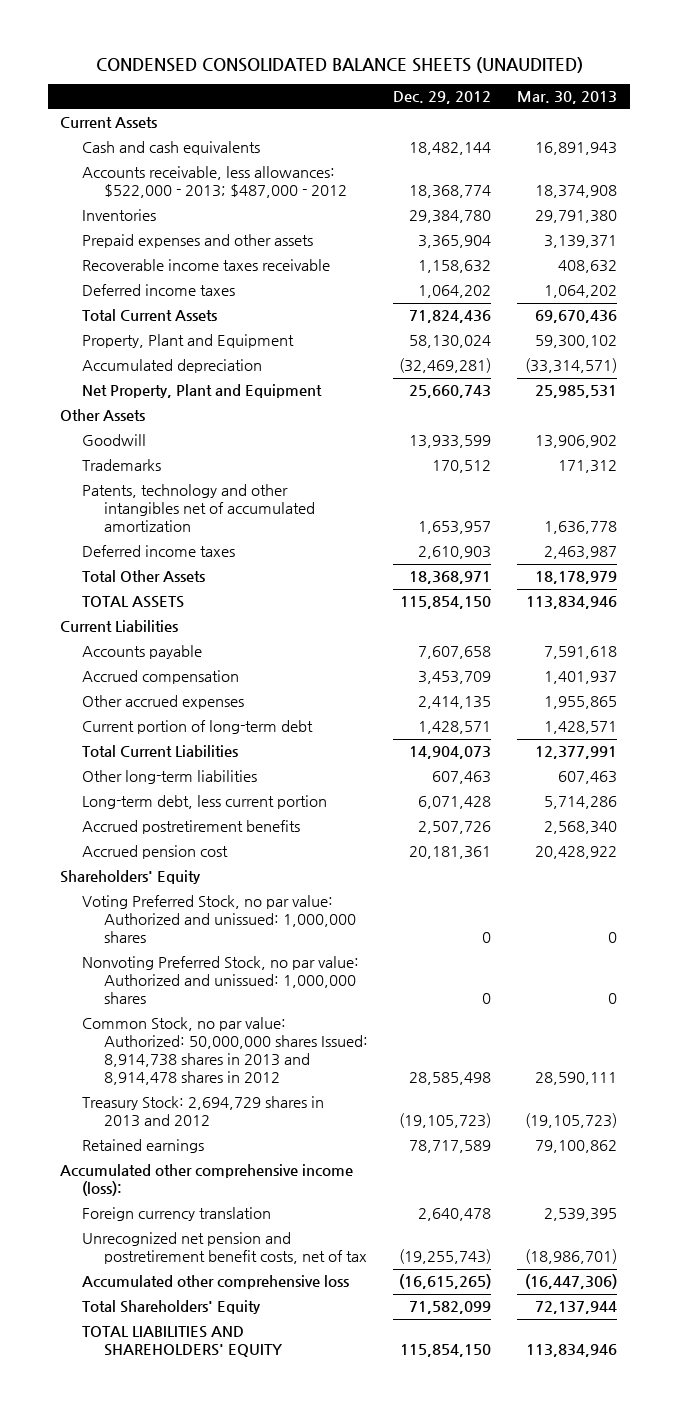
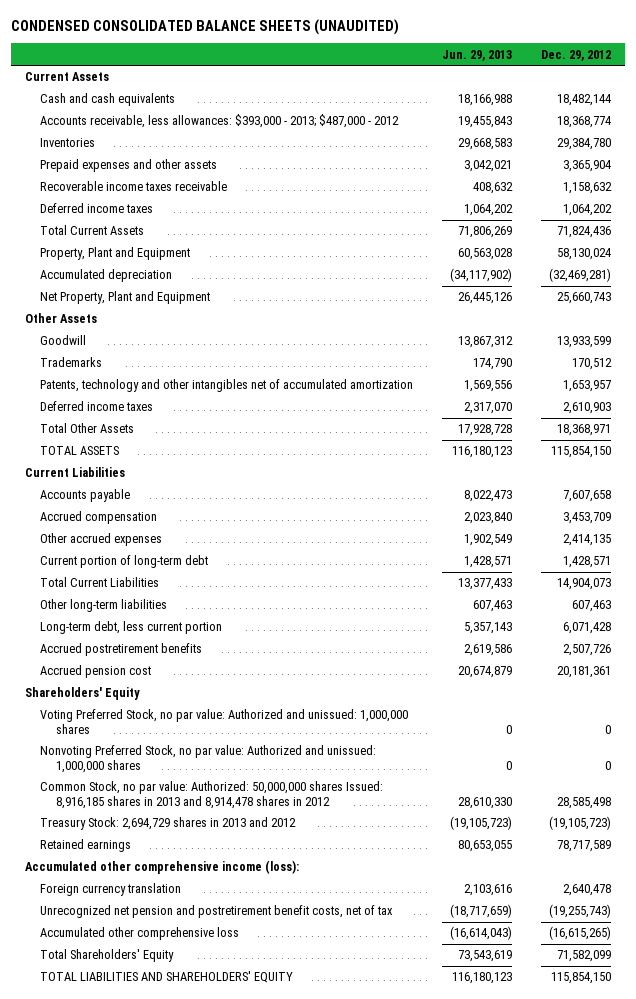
[516,91,617,105] Mar. 30, 2013 -> none
none -> [442,49,513,61] Jun. 29, 2013
[82,166,347,199] Accounts receivable, less allowances: $522,000 - 2013; $487,000 - 2012 -> [40,114,400,129] Accounts receivable, less allowances: $393,000 - 2013; $487,000 - 2012
[82,1017,368,1086] Common Stock, no par value: Authorized: 50,000,000 shares Issued: 8,914,738 shares in 2013 and 8,914,478 shares in 2012 -> [40,781,384,810] Common Stock, no par value: Authorized: 50,000,000 shares Issued: 8,916,185 shares in 2013 and 8,914,478 shares in 2012

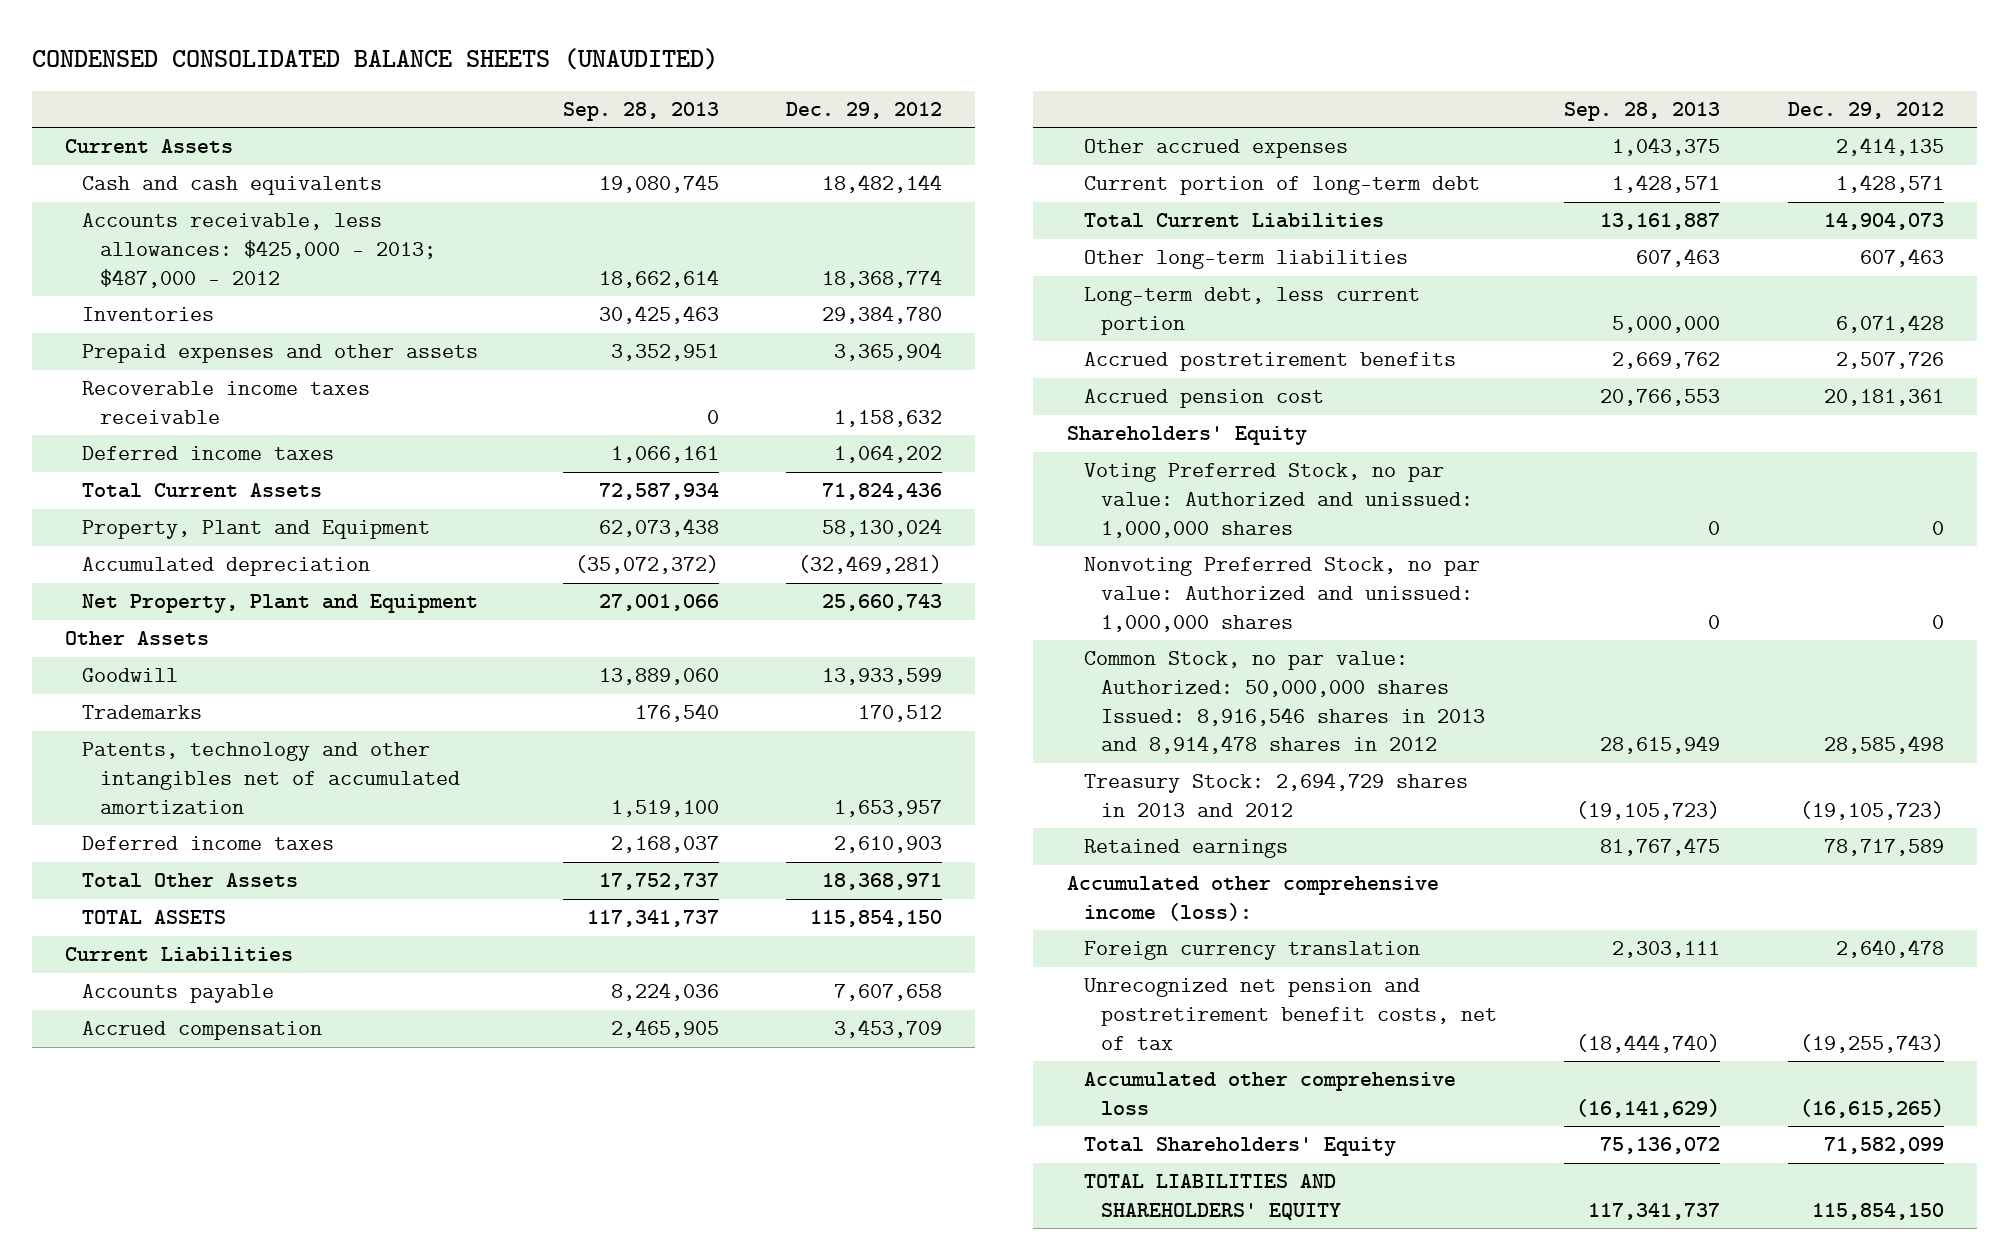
[442,49,513,61] Jun. 29, 2013 -> none
none -> [562,101,719,121] Sep. 28, 2013
[40,114,400,129] Accounts receivable, less allowances: $393,000 - 2013; $487,000 - 2012 -> [82,213,436,288] Accounts receivable, less allowances: $425,000 - 2013; $487,000 - 2012
[40,781,384,810] Common Stock, no par value: Authorized: 50,000,000 shares Issued: 8,916,185 shares in 2013 and 8,914,478 shares in 2012 -> [1084,651,1486,755] Common Stock, no par value: Authorized: 50,000,000 shares Issued: 8,916,546 shares in 2013 and 8,914,478 shares in 2012

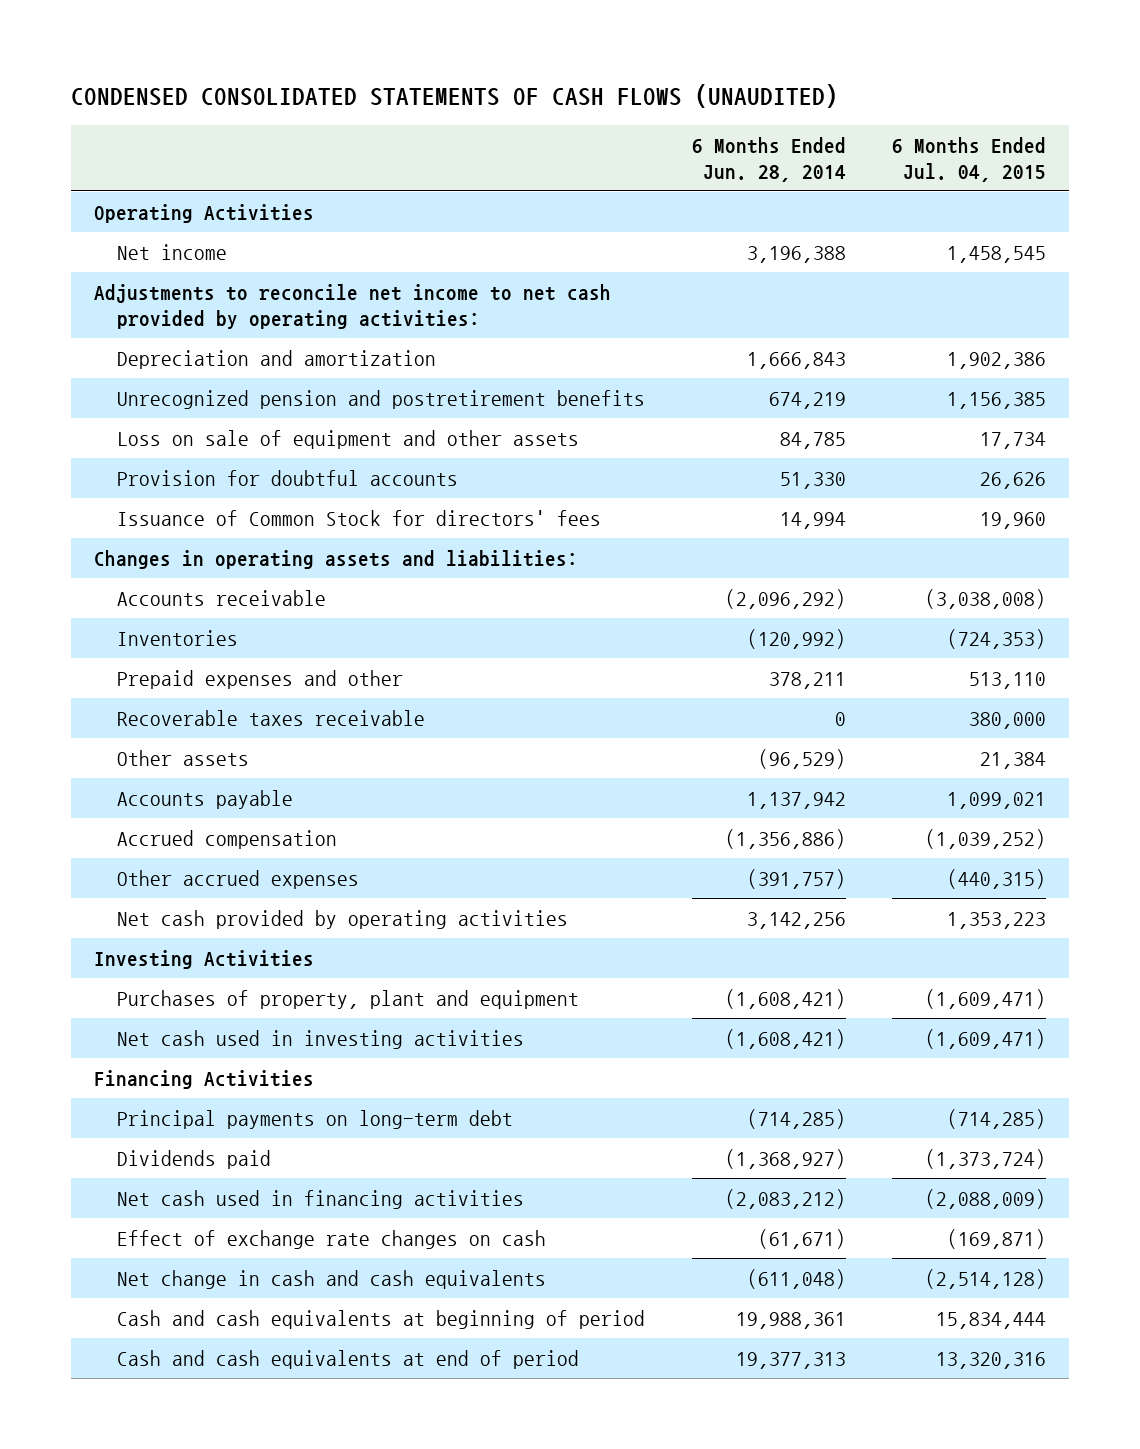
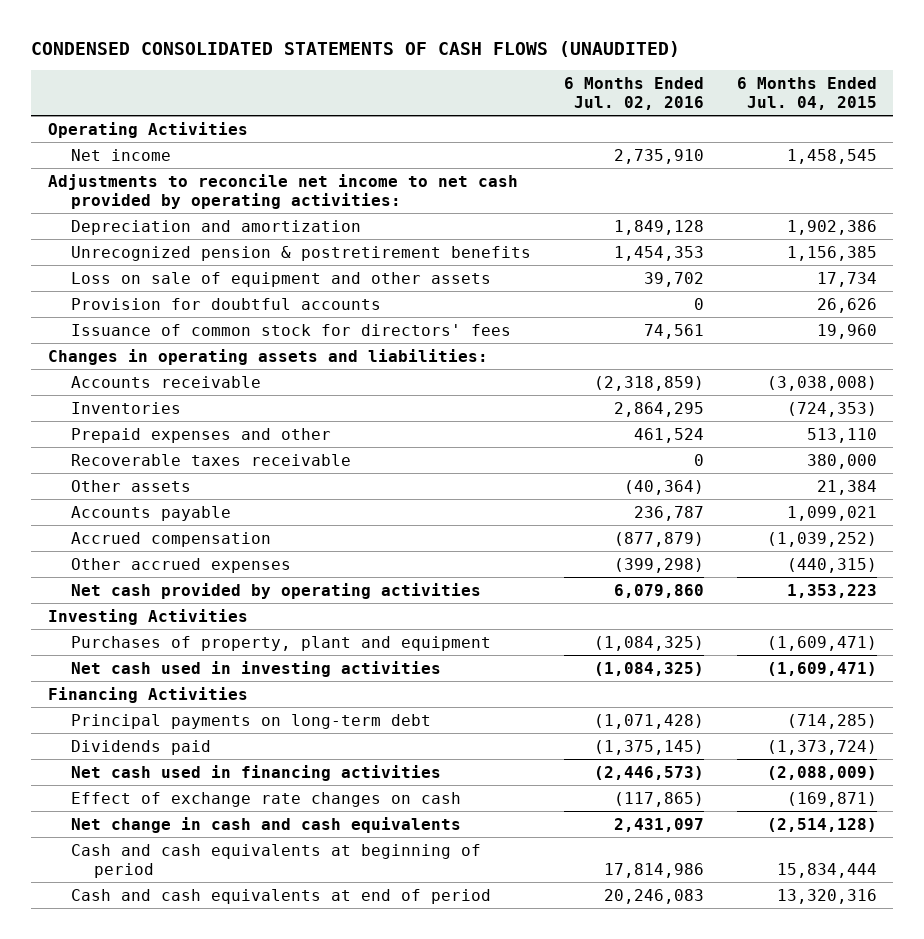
[691,136,846,182] 6 Months Ended Jun. 28, 2014 -> none
none -> [563,76,704,111] 6 Months Ended Jul. 02, 2016
[117,389,646,409] Unrecognized pension and postretirement benefits -> [70,245,531,261] Unrecognized pension & postretirement benefits
[117,509,602,526] Issuance of Common Stock for directors' fees -> [70,323,511,336] Issuance of common stock for directors' fees

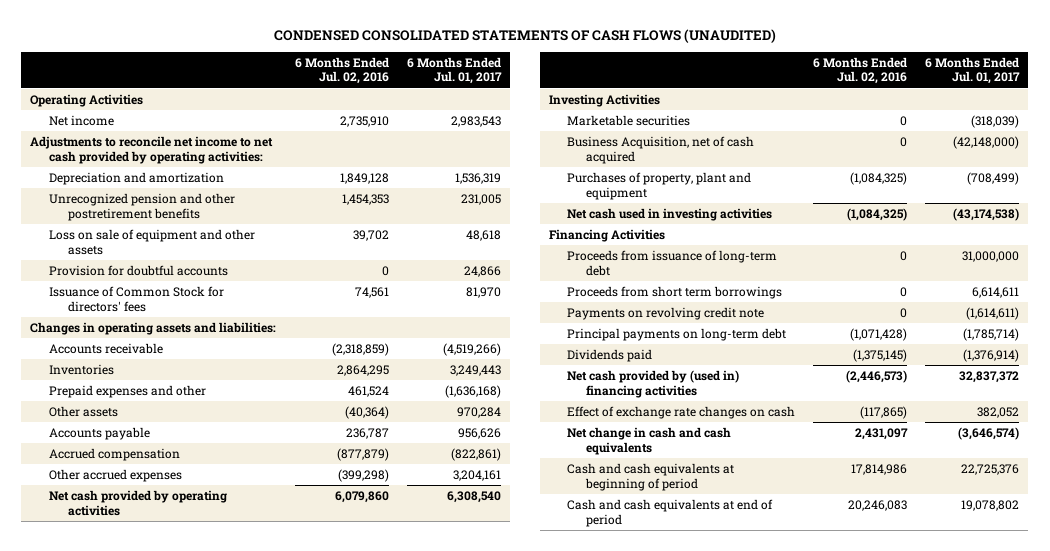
[736,76,877,111] 6 Months Ended Jul. 04, 2015 -> none
none -> [407,56,503,85] 6 Months Ended Jul. 01, 2017
[70,245,531,261] Unrecognized pension & postretirement benefits -> [49,192,236,221] Unrecognized pension and other postretirement benefits
[70,323,511,336] Issuance of common stock for directors' fees -> [49,285,225,312] Issuance of Common Stock for directors' fees
[70,453,351,466] Recoverable taxes receivable -> none
none -> [567,114,691,126] Marketable securities
none -> [567,135,755,164] Business Acquisition, net of cash acquired
none -> [567,249,778,276] Proceeds from issuance of long-term debt
none -> [567,285,783,299] Proceeds from short term borrowings
none -> [567,306,765,320] Payments on revolving credit note
[70,764,441,781] Net cash used in financing activities -> [567,369,740,398] Net cash provided by (used in) financing activities

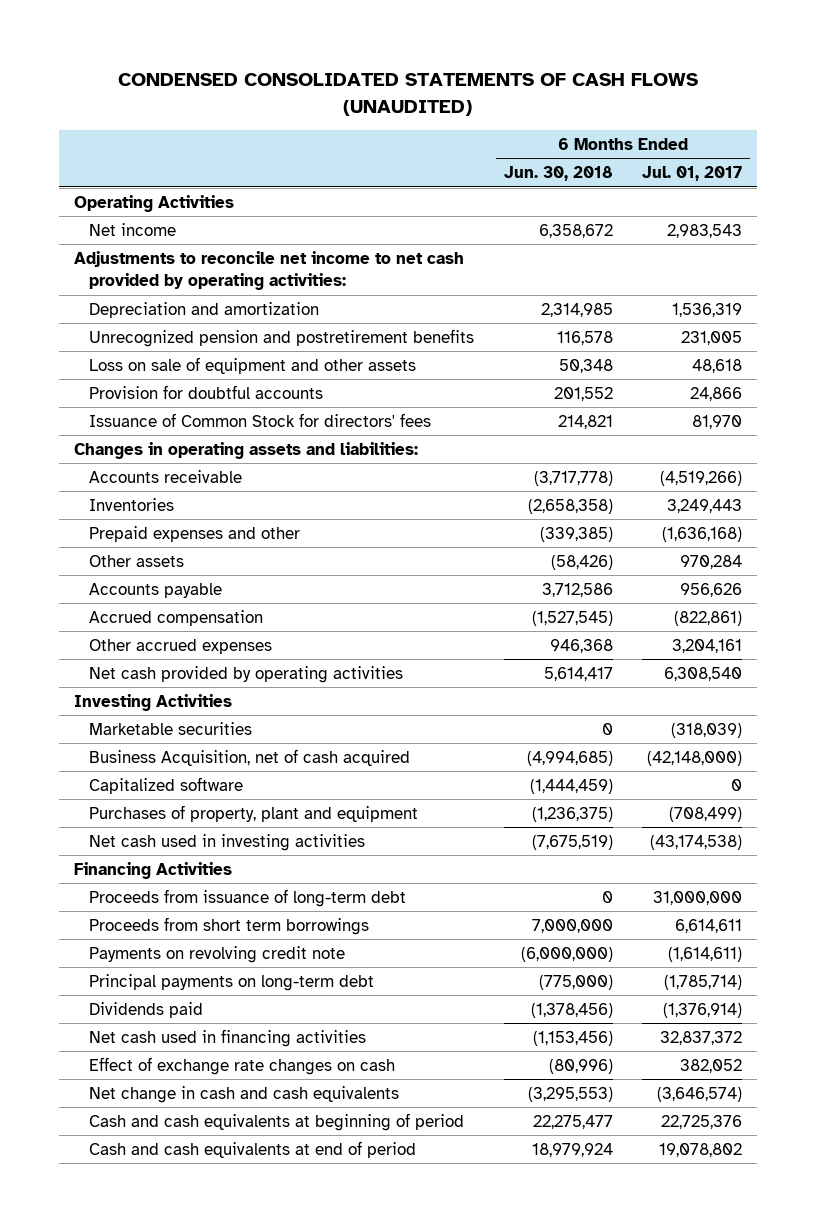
[295,56,390,85] 6 Months Ended Jul. 02, 2016 -> none
none -> [503,166,613,182] Jun. 30, 2018
[49,192,236,221] Unrecognized pension and other postretirement benefits -> [89,328,475,347] Unrecognized pension and postretirement benefits
none -> [89,776,244,794] Capitalized software
[567,369,740,398] Net cash provided by (used in) financing activities -> [89,1028,367,1047] Net cash used in financing activities

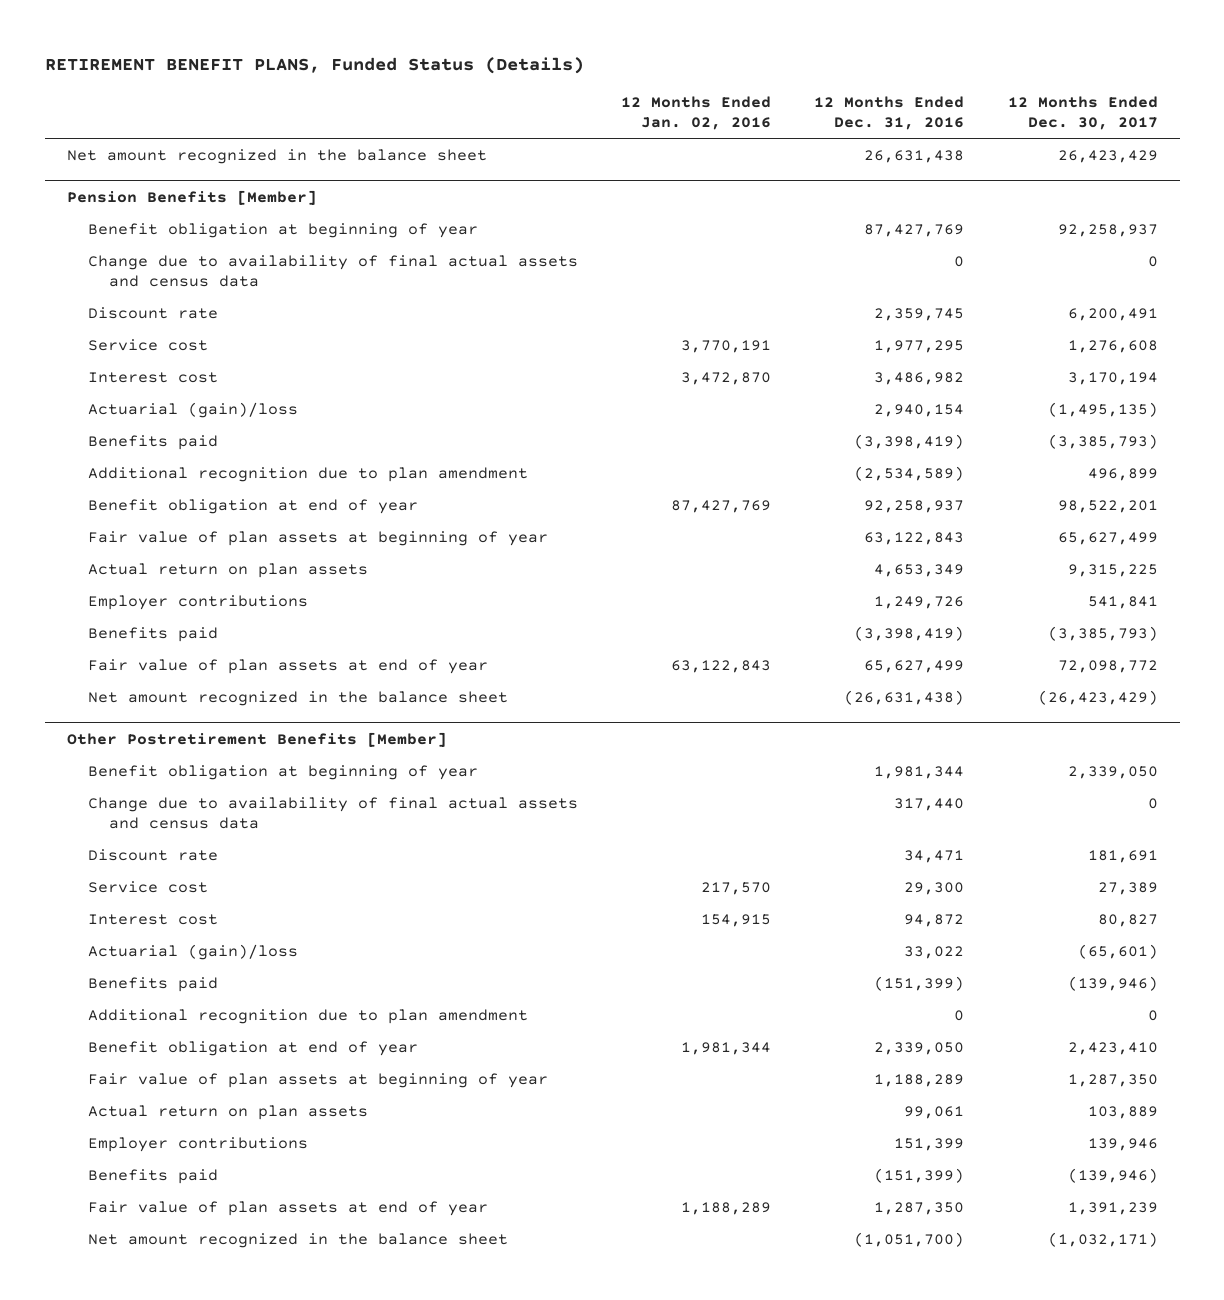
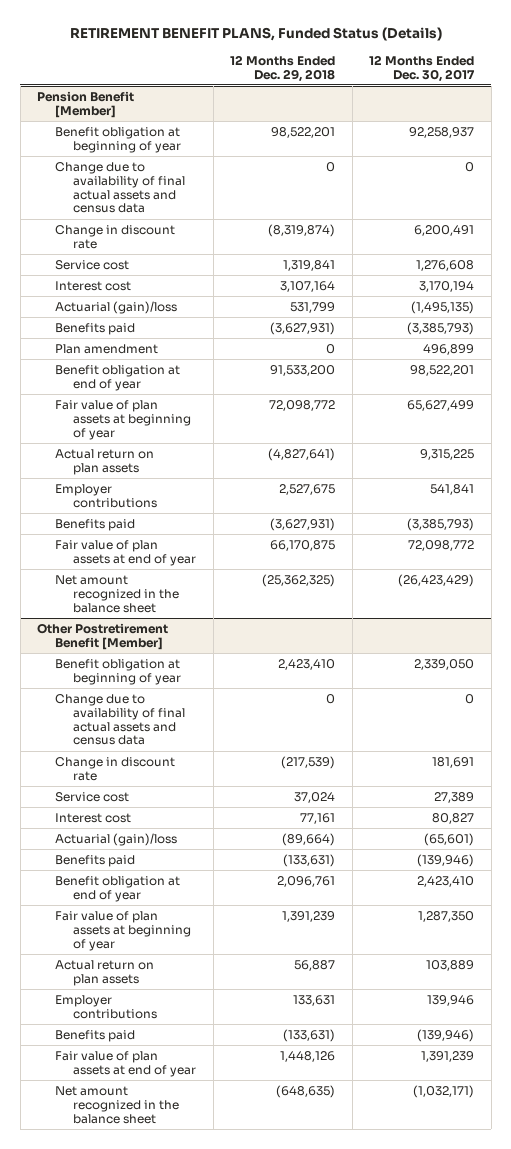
[620,96,771,131] 12 Months Ended Jan. 02, 2016 -> none
[814,96,965,131] 12 Months Ended Dec. 31, 2016 -> none
none -> [230,54,336,82] 12 Months Ended Dec. 29, 2018
[66,148,487,164] Net amount recognized in the balance sheet -> none
[66,189,317,205] Pension Benefits [Member] -> [37,90,135,118] Pension Benefit [Member]
[87,306,218,319] Discount rate -> [55,224,176,249] Change in discount rate
[87,466,528,482] Additional recognition due to plan amendment -> [55,343,159,354] Plan amendment
[66,731,447,747] Other Postretirement Benefits [Member] -> [37,622,169,650] Other Postretirement Benefit [Member]
[87,848,218,861] Discount rate -> [55,756,176,781] Change in discount rate
[87,1008,528,1024] Additional recognition due to plan amendment -> none

